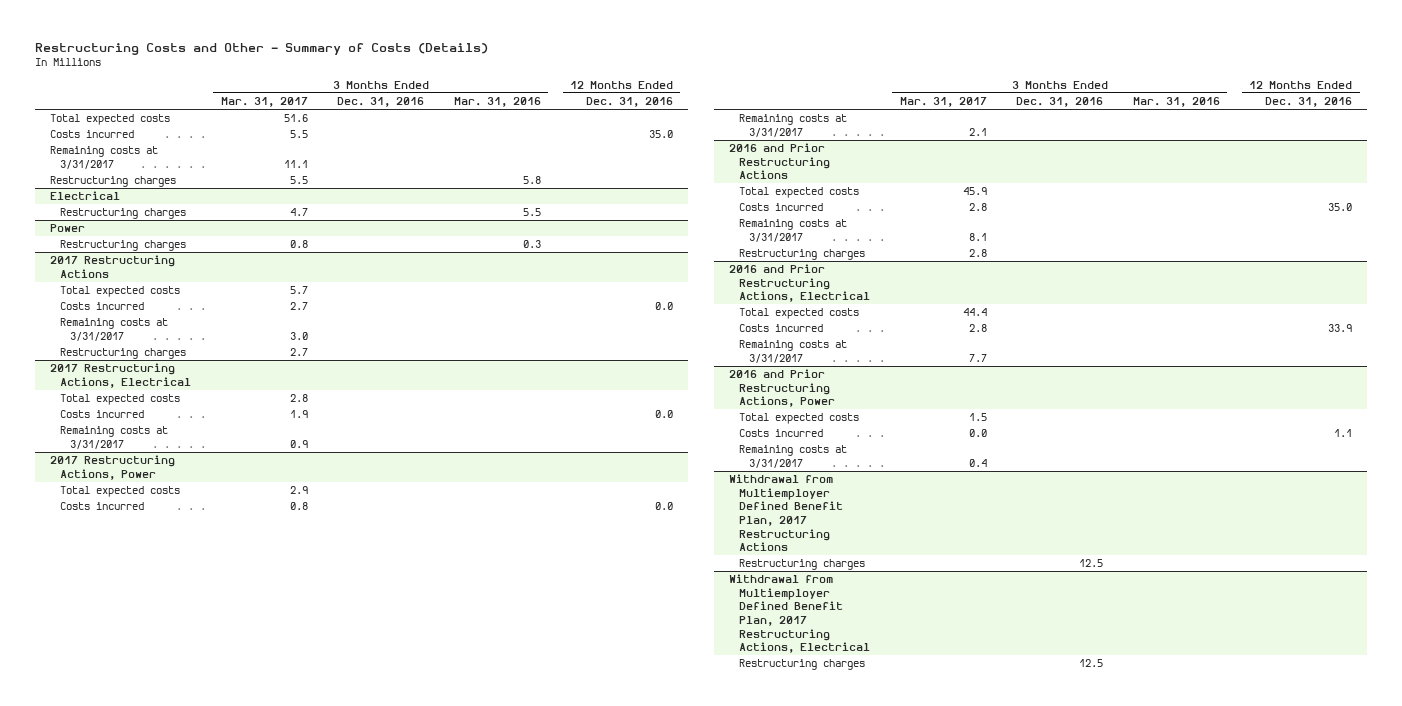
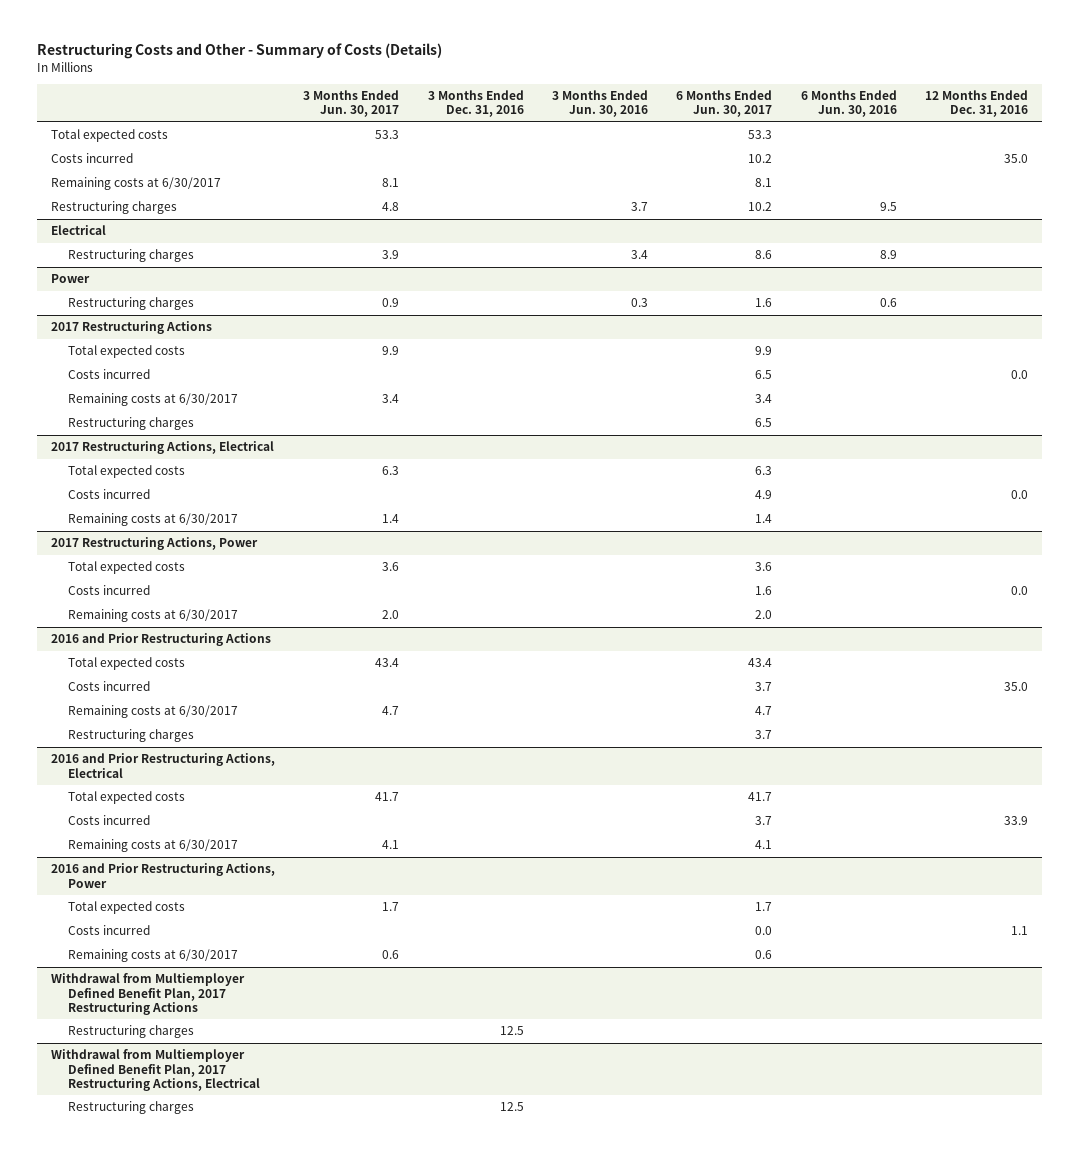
[220,96,308,107] Mar. 31, 2017 -> none
[453,96,541,107] Mar. 31, 2016 -> none
none -> [303,89,400,118] 3 Months Ended Jun. 30, 2017
none -> [551,89,648,118] 3 Months Ended Jun. 30, 2016
none -> [676,89,773,118] 6 Months Ended Jun. 30, 2017
none -> [800,89,897,118] 6 Months Ended Jun. 30, 2016
[49,146,158,169] Remaining costs at 3/31/2017 -> [50,177,221,191] Remaining costs at 6/30/2017
[60,318,169,341] Remaining costs at 3/31/2017 -> [67,393,238,407] Remaining costs at 6/30/2017
[60,426,169,449] Remaining costs at 3/31/2017 -> [67,513,238,527] Remaining costs at 6/30/2017
[739,114,848,137] Remaining costs at 3/31/2017 -> [67,609,238,623] Remaining costs at 6/30/2017
[739,219,848,242] Remaining costs at 3/31/2017 -> [67,705,238,719] Remaining costs at 6/30/2017
[739,340,848,363] Remaining costs at 3/31/2017 -> [67,839,238,853] Remaining costs at 6/30/2017
[739,445,848,468] Remaining costs at 3/31/2017 -> [67,949,238,963] Remaining costs at 6/30/2017

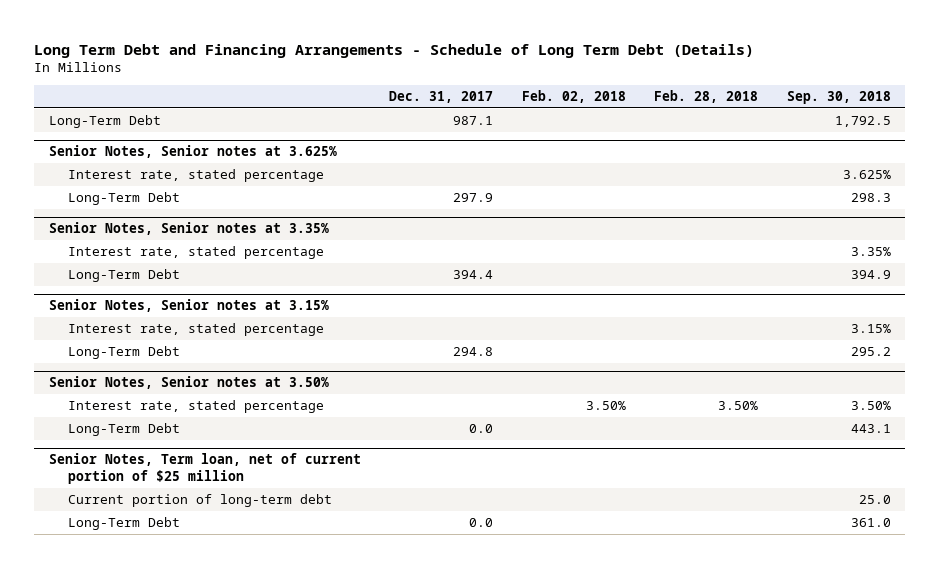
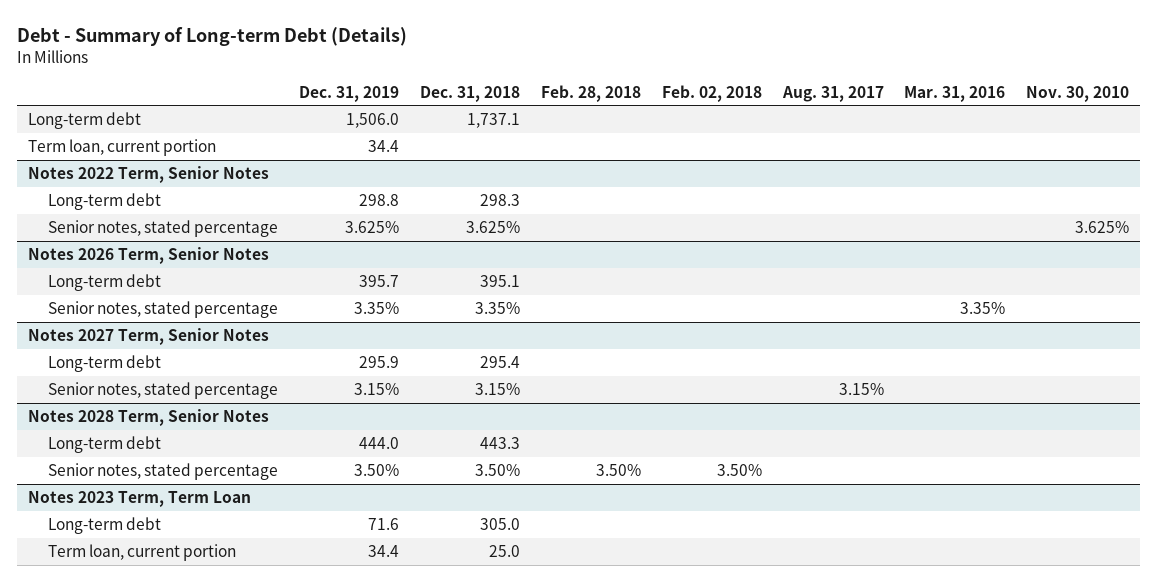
[34,43,755,58] Long Term Debt and Financing Arrangements - Schedule of Long Term Debt (Details) -> [17,26,408,46] Debt - Summary of Long-term Debt (Details)
[389,91,494,104] Dec. 31, 2017 -> none
[786,91,891,105] Sep. 30, 2018 -> none
none -> [299,85,400,102] Dec. 31, 2019
none -> [419,85,520,102] Dec. 31, 2018
none -> [781,85,884,102] Aug. 31, 2017
none -> [904,85,1006,102] Mar. 31, 2016
none -> [1026,85,1130,102] Nov. 30, 2010
[48,145,337,159] Senior Notes, Senior notes at 3.625% -> none
[67,169,324,183] Interest rate, stated percentage -> none
[67,192,180,206] Long-Term Debt -> none
[48,222,329,236] Senior Notes, Senior notes at 3.35% -> none
[67,246,324,260] Interest rate, stated percentage -> none
[67,269,180,283] Long-Term Debt -> none
[48,299,329,313] Senior Notes, Senior notes at 3.15% -> none
[67,323,324,337] Interest rate, stated percentage -> none
[67,346,180,360] Long-Term Debt -> none
[48,376,329,390] Senior Notes, Senior notes at 3.50% -> none
[67,400,324,414] Interest rate, stated percentage -> none
[67,423,180,437] Long-Term Debt -> none
[48,453,361,485] Senior Notes, Term loan, net of current portion of $25 million -> none
[67,494,332,508] Current portion of long-term debt -> none
[67,517,180,531] Long-Term Debt -> none
[48,115,161,129] Long-Term Debt -> [27,112,141,130] Long-term debt
none -> [27,139,216,157] Term loan, current portion
none -> [27,166,269,184] Notes 2022 Term, Senior Notes
none -> [48,193,162,211] Long-term debt
none -> [48,220,279,238] Senior notes, stated percentage
none -> [27,247,269,265] Notes 2026 Term, Senior Notes
none -> [48,274,162,292] Long-term debt
none -> [48,301,279,319] Senior notes, stated percentage
none -> [27,328,269,346] Notes 2027 Term, Senior Notes
none -> [48,355,162,373] Long-term debt
none -> [48,382,279,400] Senior notes, stated percentage
none -> [27,409,269,427] Notes 2028 Term, Senior Notes
none -> [48,436,162,454] Long-term debt
none -> [48,463,279,481] Senior notes, stated percentage
none -> [27,491,251,508] Notes 2023 Term, Term Loan
none -> [48,517,162,535] Long-term debt
none -> [48,544,237,562] Term loan, current portion

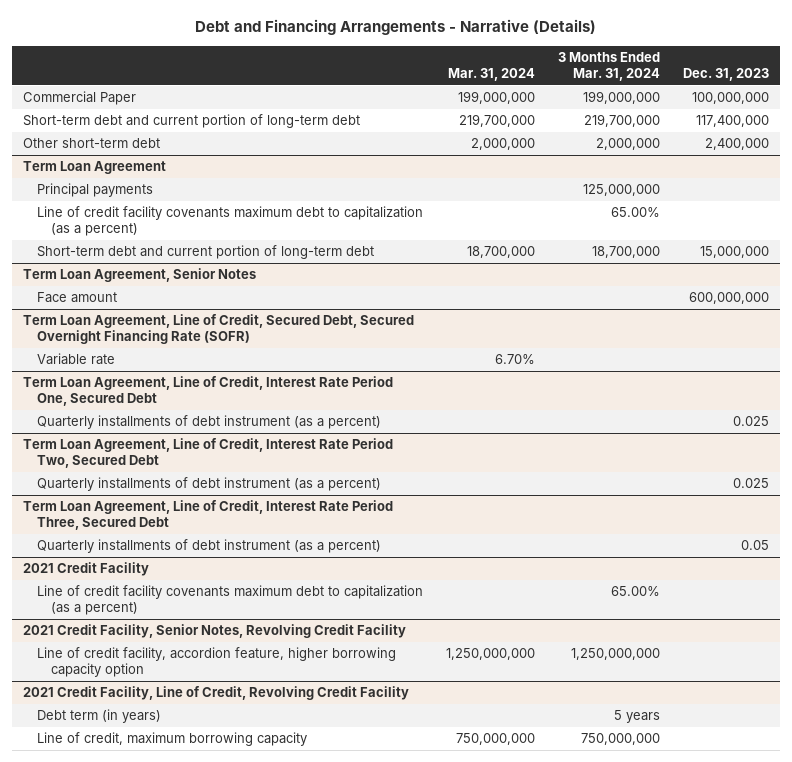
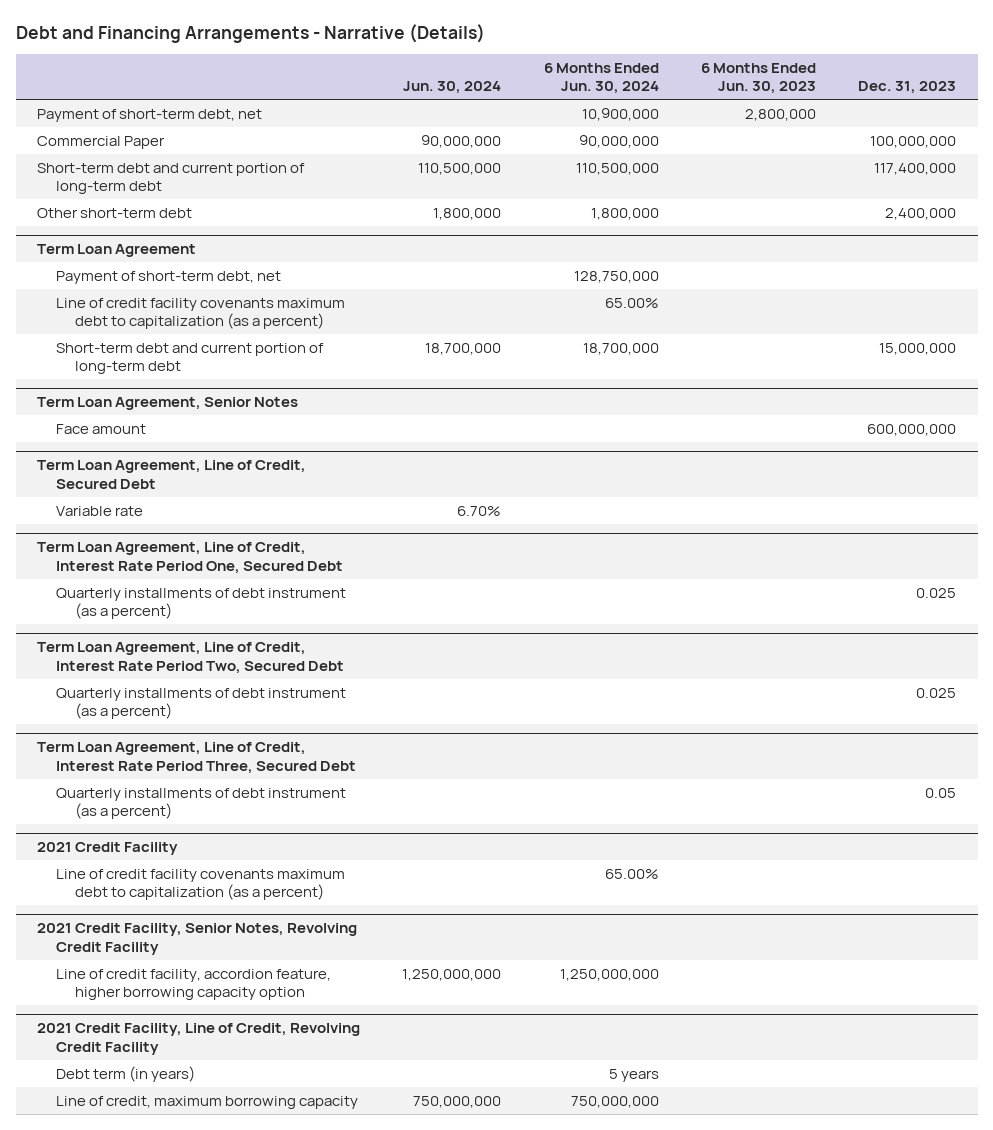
[447,67,535,81] Mar. 31, 2024 -> none
[557,51,660,81] 3 Months Ended Mar. 31, 2024 -> none
none -> [403,81,502,95] Jun. 30, 2024
none -> [543,63,659,95] 6 Months Ended Jun. 30, 2024
none -> [701,63,817,95] 6 Months Ended Jun. 30, 2023
none -> [36,108,262,122] Payment of short-term debt, net
[36,183,153,198] Principal payments -> [55,270,281,284] Payment of short-term debt, net
[23,314,415,345] Term Loan Agreement, Line of Credit, Secured Debt, Secured Overnight Financing Rate (SOFR) -> [36,460,306,489] Term Loan Agreement, Line of Credit, Secured Debt

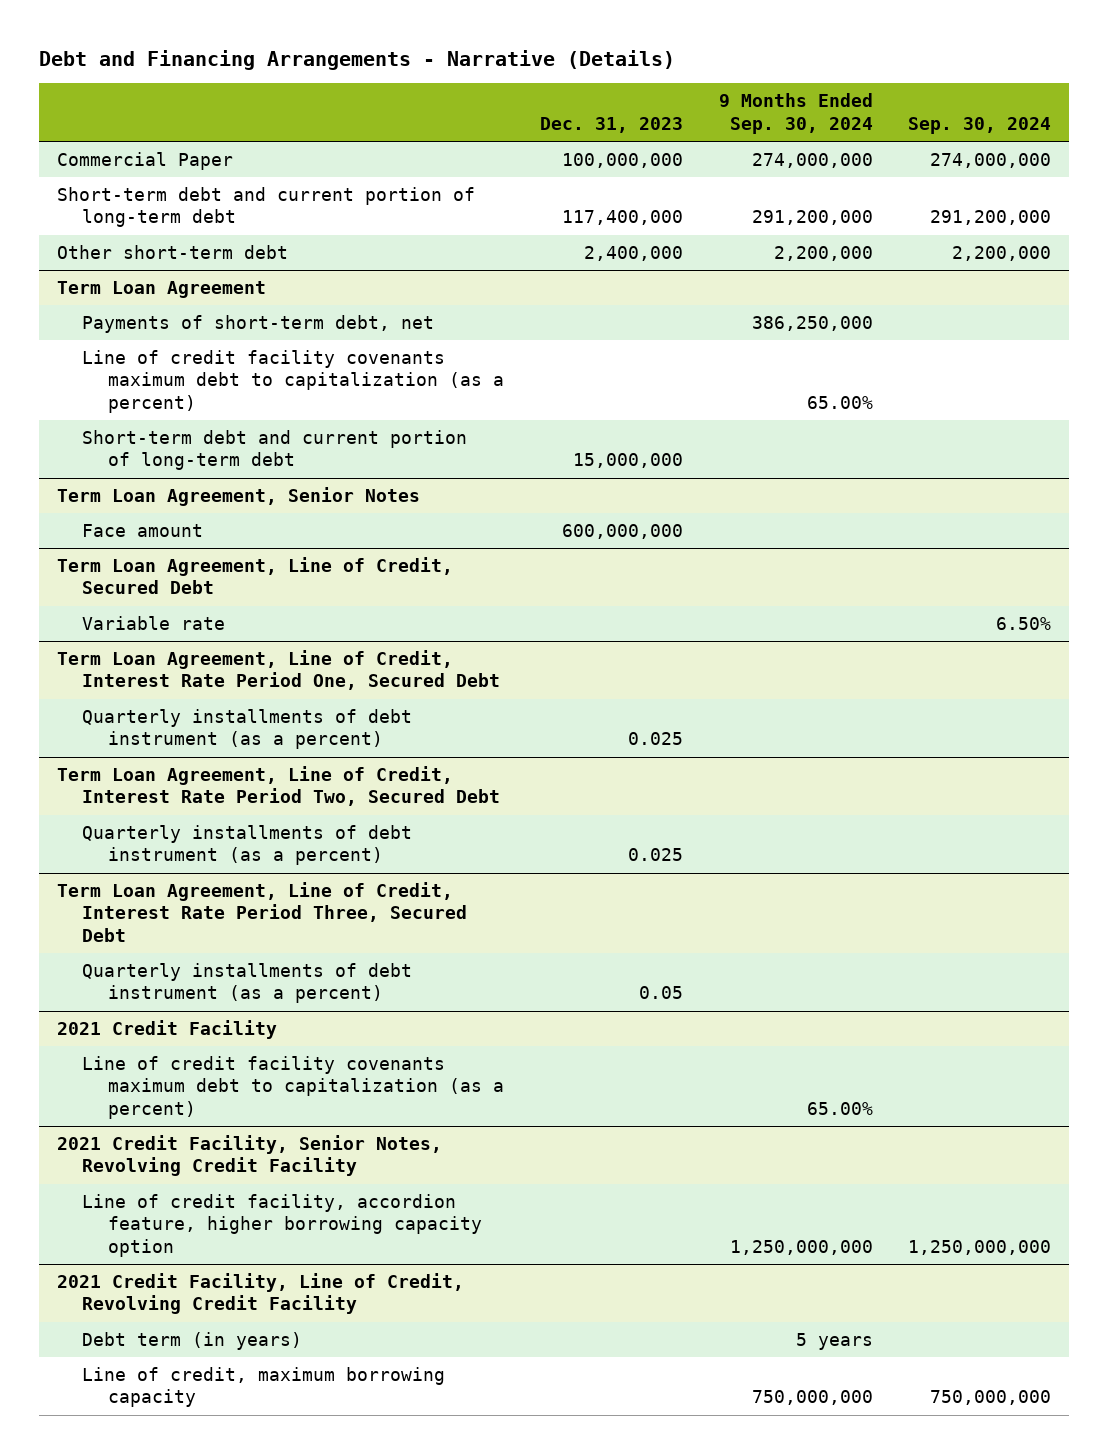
[403,81,502,95] Jun. 30, 2024 -> none
[543,63,659,95] 6 Months Ended Jun. 30, 2024 -> none
[701,63,817,95] 6 Months Ended Jun. 30, 2023 -> none
none -> [718,93,873,134] 9 Months Ended Sep. 30, 2024
none -> [908,116,1052,134] Sep. 30, 2024
[36,108,262,122] Payment of short-term debt, net -> none
[55,270,281,284] Payment of short-term debt, net -> [82,314,435,333] Payments of short-term debt, net

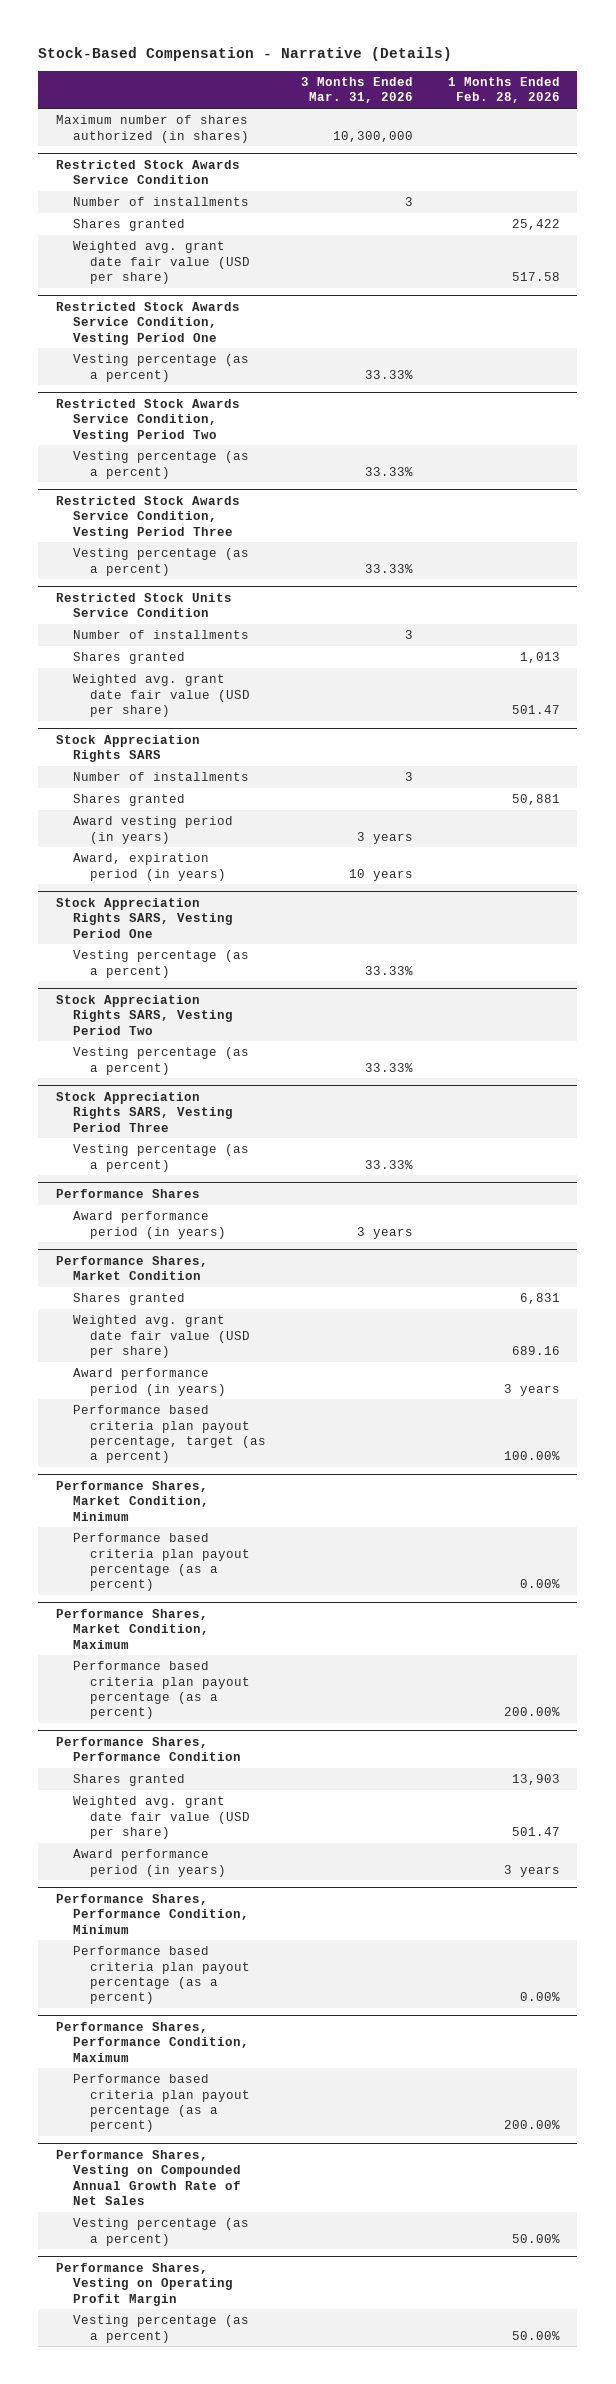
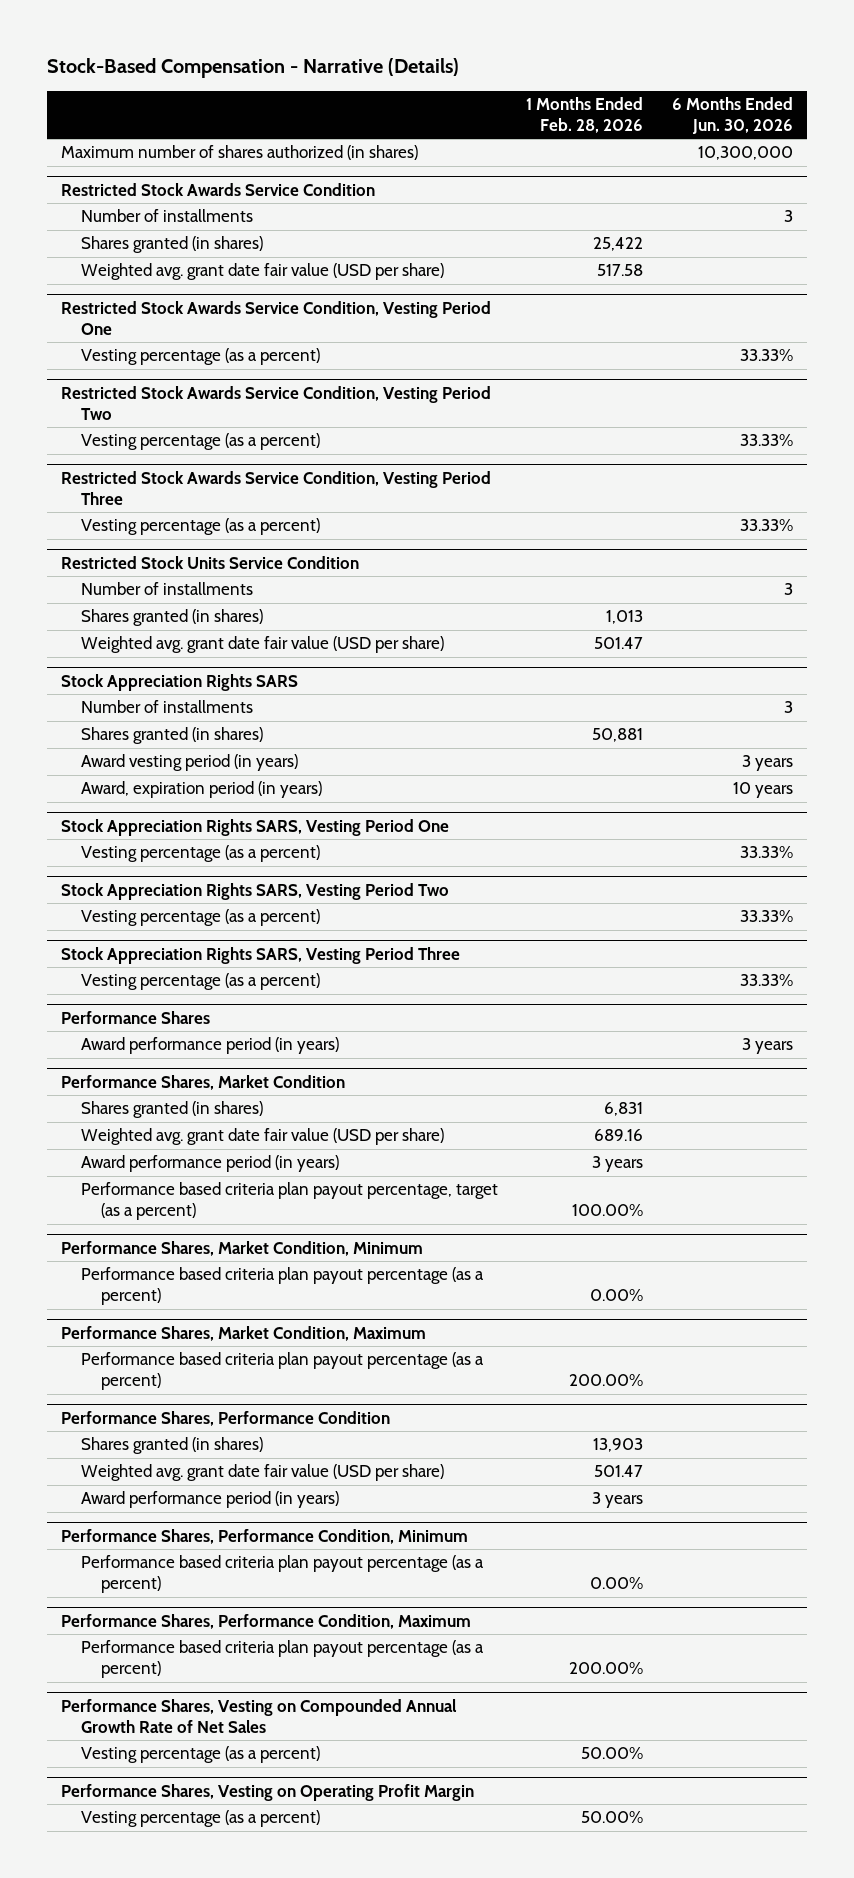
[300,76,413,104] 3 Months Ended Mar. 31, 2026 -> none
none -> [672,96,794,135] 6 Months Ended Jun. 30, 2026
[72,219,185,232] Shares granted -> [80,236,263,254] Shares granted (in shares)
[72,652,185,665] Shares granted -> [80,609,263,627] Shares granted (in shares)
[72,794,185,807] Shares granted -> [80,727,263,745] Shares granted (in shares)
[72,1293,185,1306] Shares granted -> [80,1101,263,1119] Shares granted (in shares)
[72,1774,185,1787] Shares granted -> [80,1437,263,1455] Shares granted (in shares)

